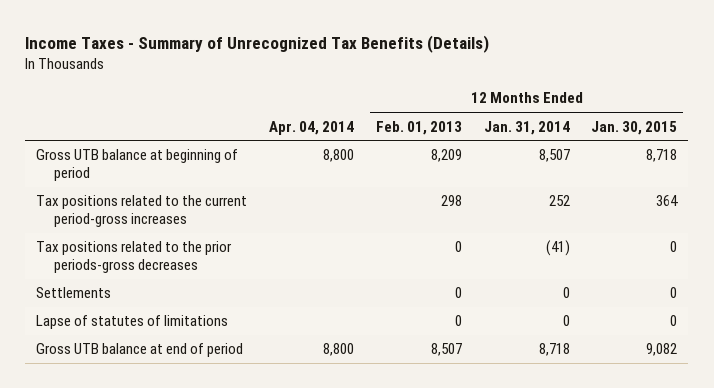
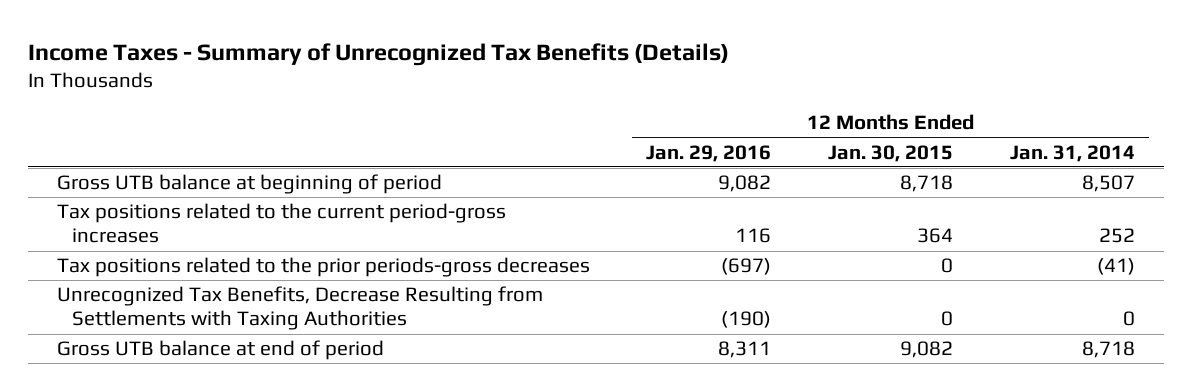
[269,120,355,135] Apr. 04, 2014 -> none
[375,120,462,135] Feb. 01, 2013 -> none
none -> [646,144,772,162] Jan. 29, 2016
[36,287,112,299] Settlements -> none
[36,315,229,330] Lapse of statutes of limitations -> none
none -> [56,286,543,331] Unrecognized Tax Benefits, Decrease Resulting from Settlements with Taxing Authorities

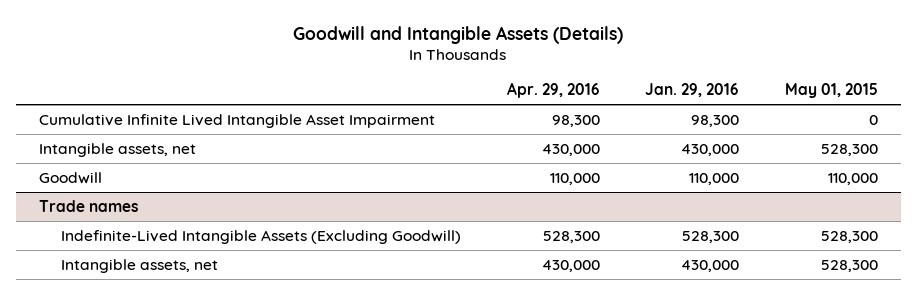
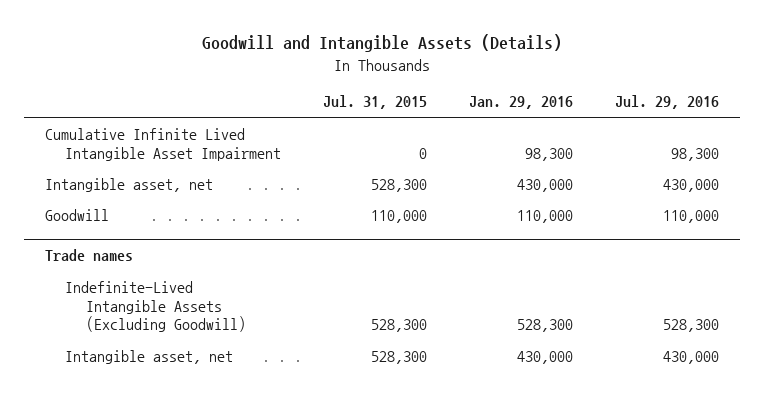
[506,82,600,99] Apr. 29, 2016 -> none
[784,83,878,99] May 01, 2015 -> none
none -> [323,95,428,110] Jul. 31, 2015
none -> [615,95,720,110] Jul. 29, 2016
[38,142,196,157] Intangible assets, net -> [44,177,213,192] Intangible asset, net
[60,258,218,273] Intangible assets, net -> [65,349,234,364] Intangible asset, net

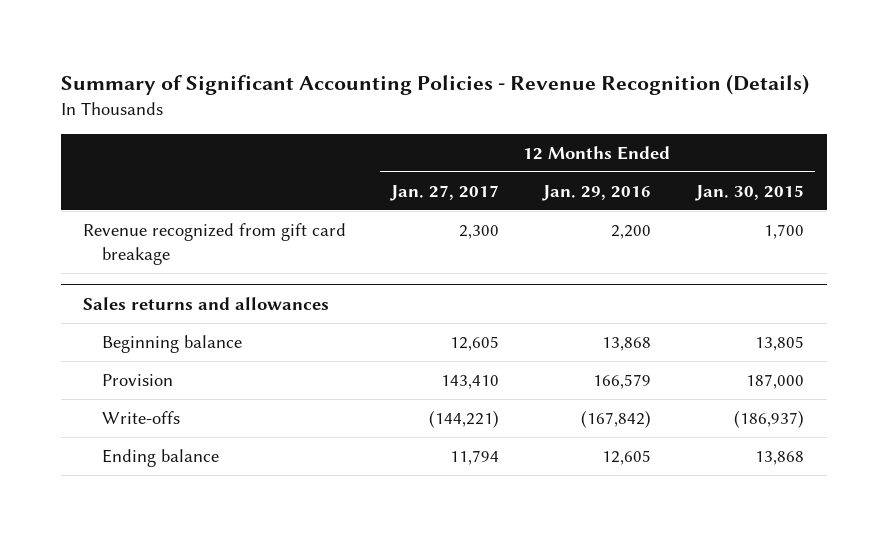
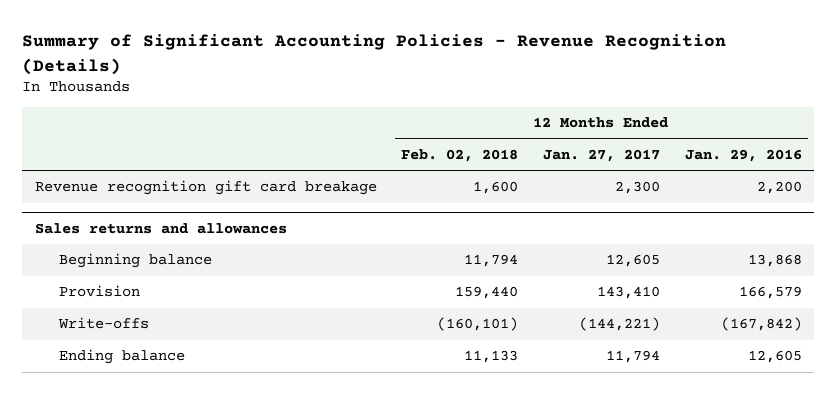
[695,184,805,201] Jan. 30, 2015 -> none
none -> [401,149,519,163] Feb. 02, 2018
[82,223,346,265] Revenue recognized from gift card breakage -> [34,180,377,196] Revenue recognition gift card breakage

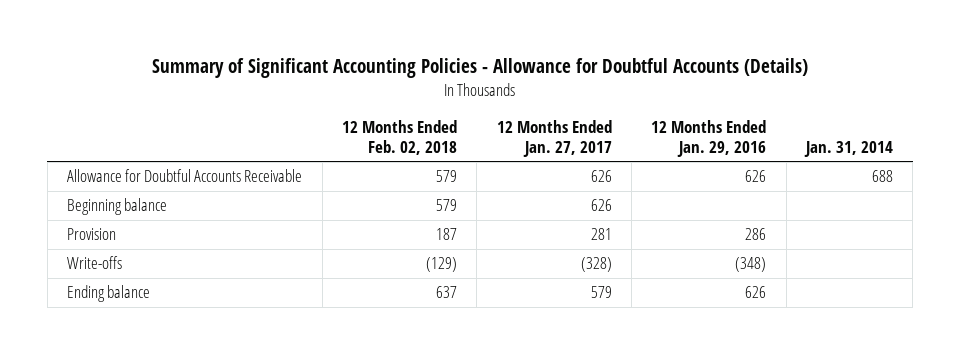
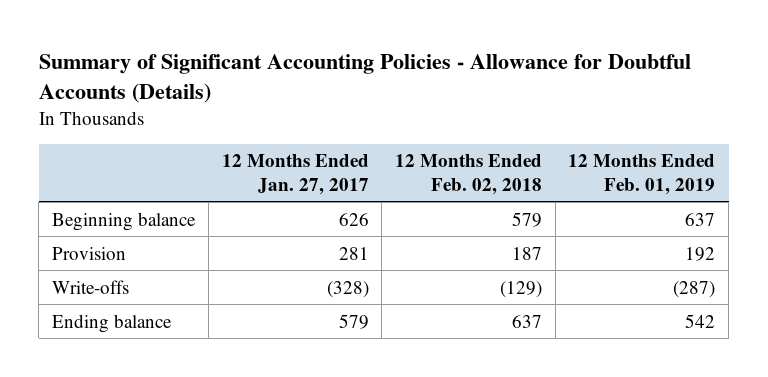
[651,119,767,157] 12 Months Ended Jan. 29, 2016 -> none
[804,140,894,157] Jan. 31, 2014 -> none
none -> [568,154,716,195] 12 Months Ended Feb. 01, 2019
[67,169,303,183] Allowance for Doubtful Accounts Receivable -> none

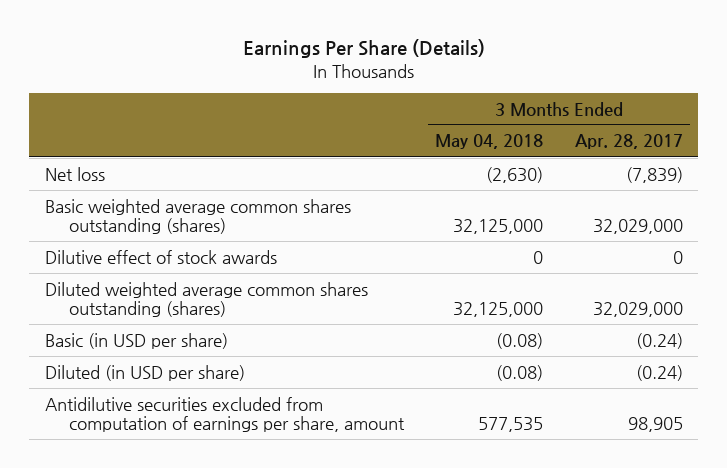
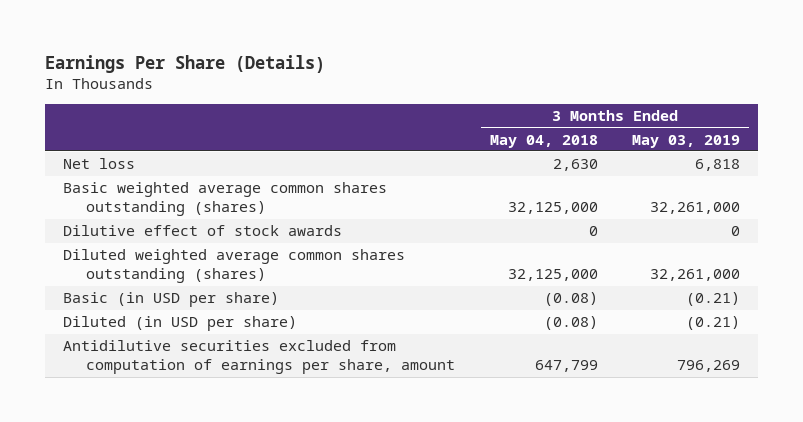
[574,134,683,150] Apr. 28, 2017 -> none
none -> [632,134,741,148] May 03, 2019
[486,166,544,183] (2,630) -> [552,159,598,172] 2,630
[478,416,544,432] 577,535 -> [534,360,598,373] 647,799

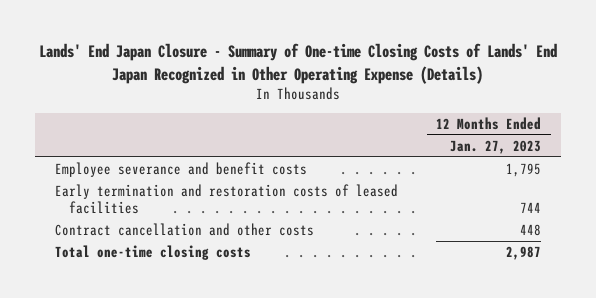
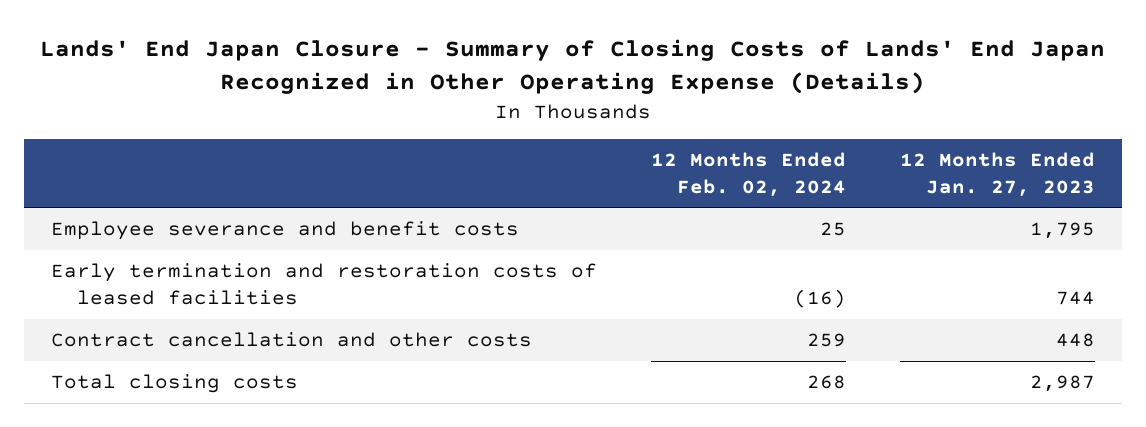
[38,43,557,84] Lands' End Japan Closure - Summary of One-time Closing Costs of Lands' End Japan Recognized in Other Operating Expense (Details) -> [39,39,1105,95] Lands' End Japan Closure - Summary of Closing Costs of Lands' End Japan Recognized in Other Operating Expense (Details)
none -> [650,152,846,197] 12 Months Ended Feb. 02, 2024
[54,244,251,260] Total one-time closing costs -> [50,374,298,394] Total closing costs

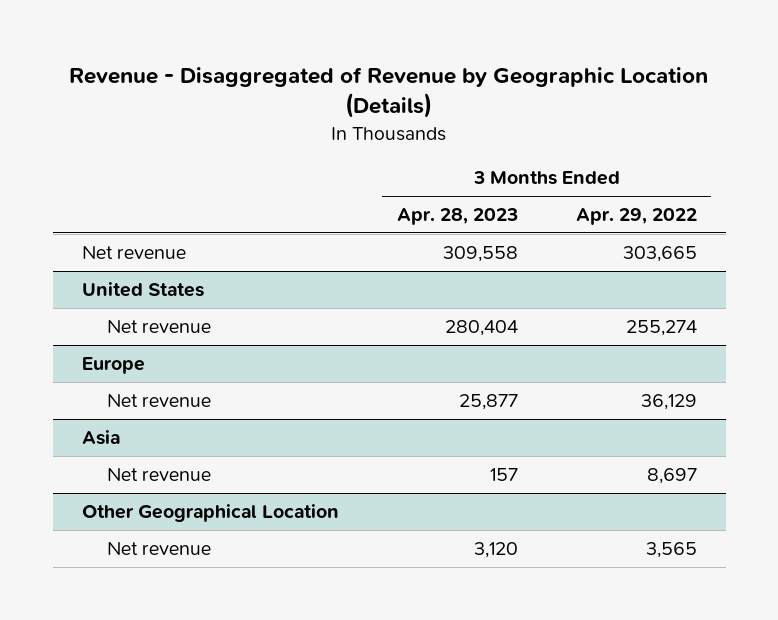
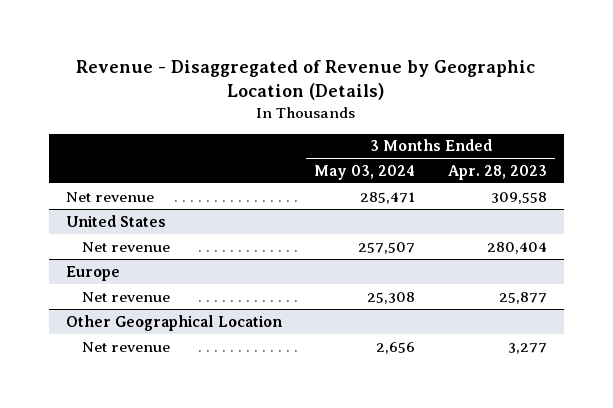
[575,207,697,225] Apr. 29, 2022 -> none
none -> [314,164,416,180] May 03, 2024
[81,429,120,445] Asia -> none
[106,467,211,481] Net revenue -> none
[473,541,518,558] 3,120 -> [508,342,548,354] 3,277

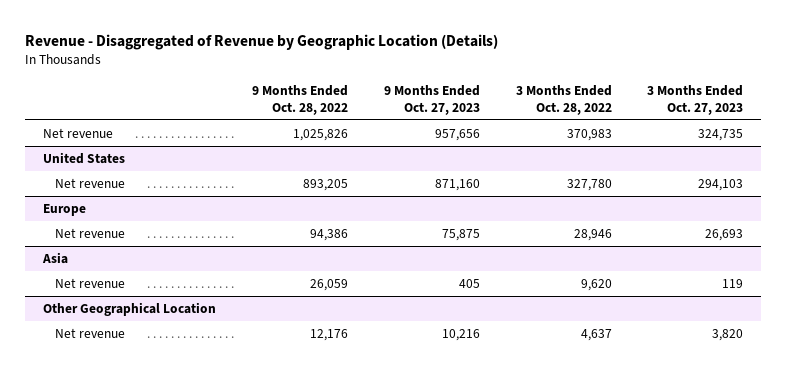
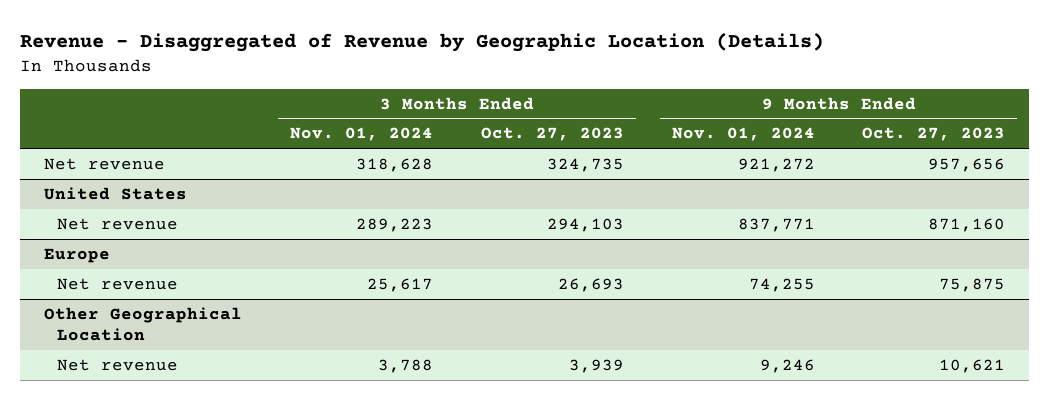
[251,84,348,115] 9 Months Ended Oct. 28, 2022 -> none
[515,84,612,115] 3 Months Ended Oct. 28, 2022 -> none
none -> [289,127,433,142] Nov. 01, 2024
none -> [671,127,815,142] Nov. 01, 2024
[42,251,69,264] Asia -> none
[54,277,125,288] Net revenue -> none
[441,328,480,341] 10,216 -> [939,358,1006,373] 10,621
[712,328,744,341] 3,820 -> [568,358,624,373] 3,939

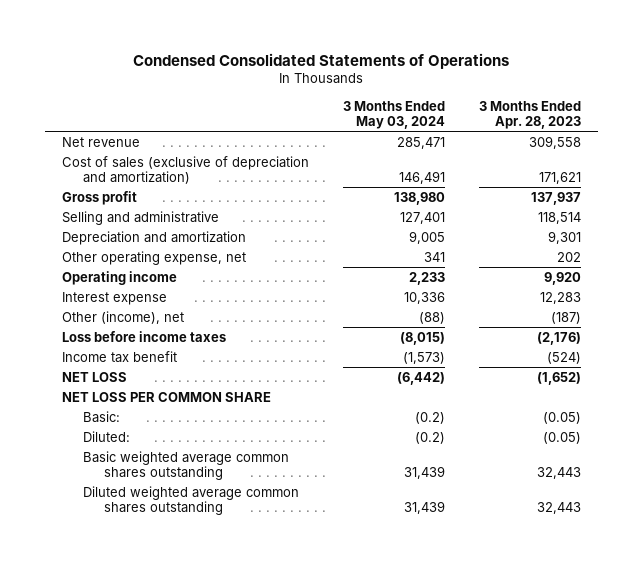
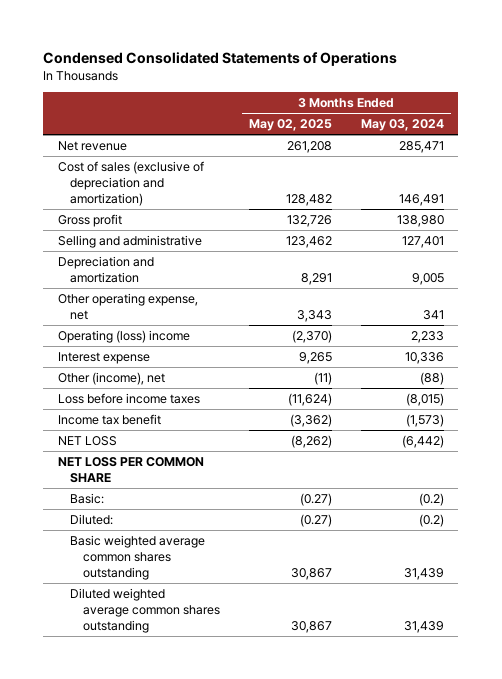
[478,100,581,130] 3 Months Ended Apr. 28, 2023 -> none
none -> [248,119,332,132] May 02, 2025
[62,270,178,285] Operating income -> [57,329,190,343] Operating (loss) income

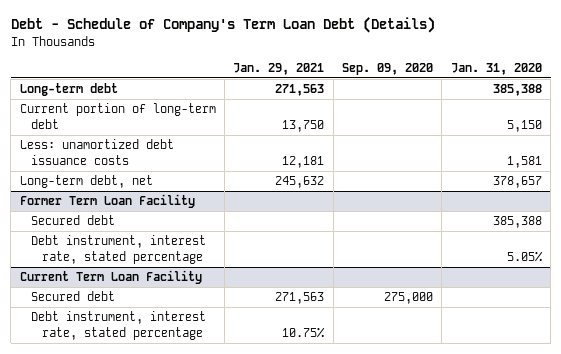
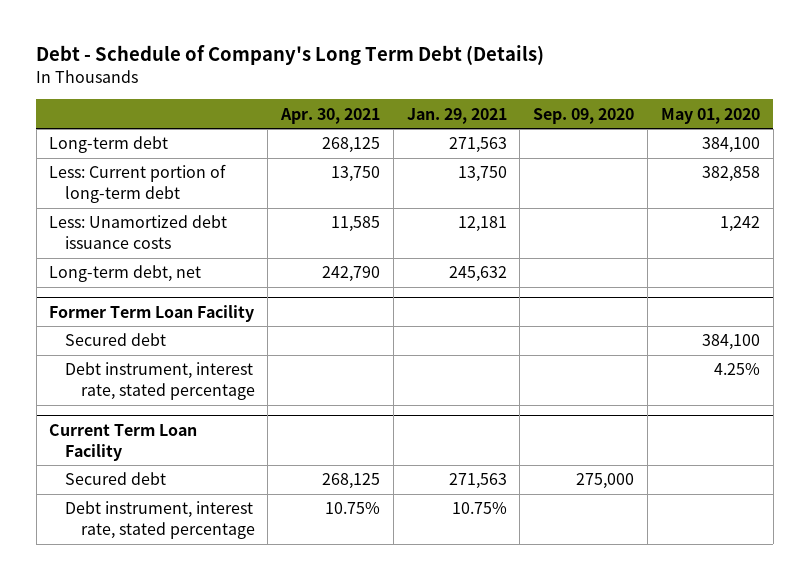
[10,17,435,34] Debt - Schedule of Company's Term Loan Debt (Details) -> [36,45,545,66] Debt - Schedule of Company's Long Term Debt (Details)
[450,63,542,76] Jan. 31, 2020 -> none
none -> [280,107,381,124] Apr. 30, 2021
none -> [660,107,760,124] May 01, 2020
[19,103,216,129] Current portion of long-term debt -> [49,164,227,204] Less: Current portion of long-term debt
[19,139,174,165] Less: unamortized debt issuance costs -> [49,215,228,250] Less: Unamortized debt issuance costs

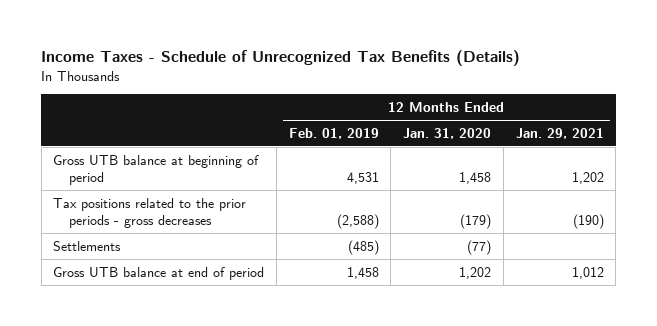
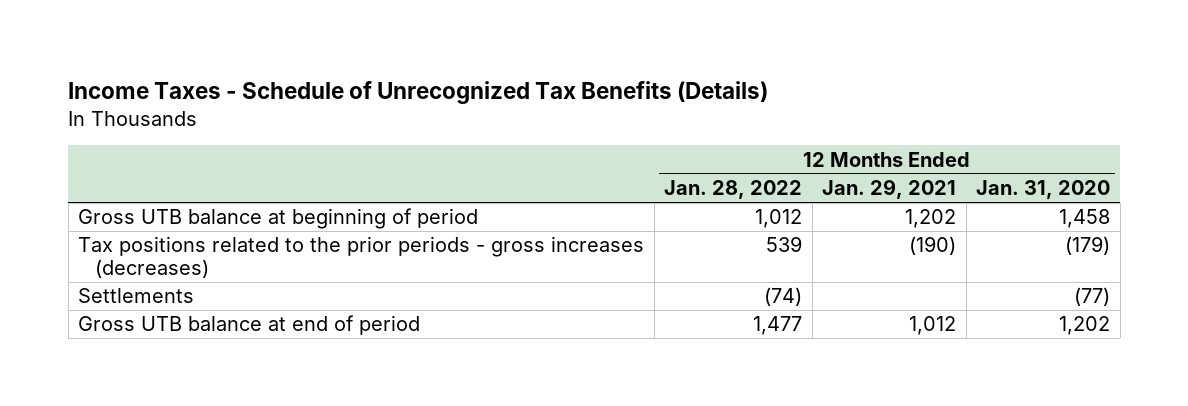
[288,127,379,139] Feb. 01, 2019 -> none
none -> [664,180,803,200] Jan. 28, 2022
[53,197,247,228] Tax positions related to the prior periods - gross decreases -> [78,236,645,279] Tax positions related to the prior periods - gross increases (decreases)

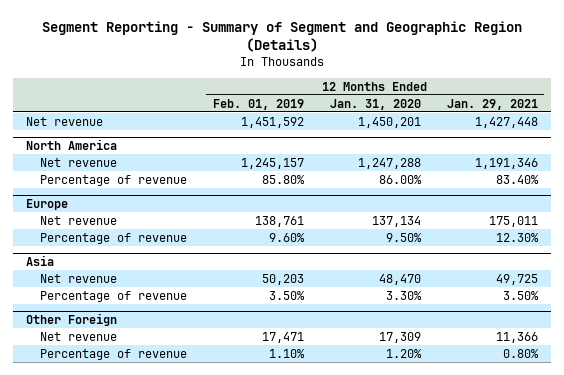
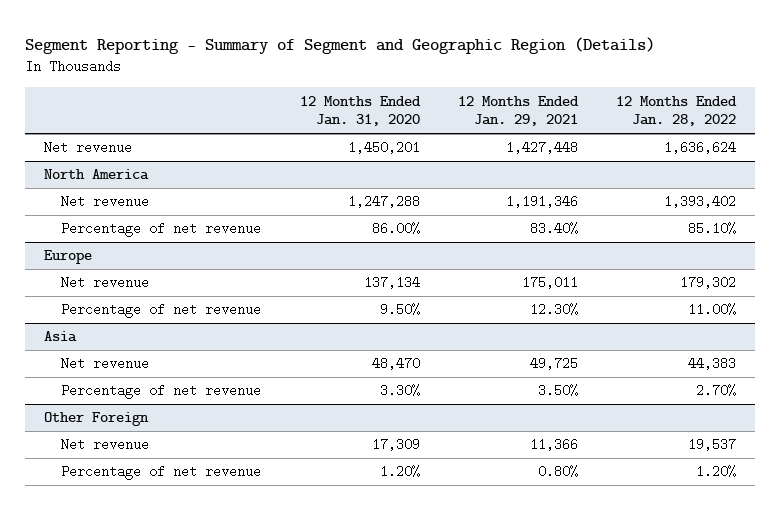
[212,98,304,110] Feb. 01, 2019 -> none
none -> [616,95,738,127] 12 Months Ended Jan. 28, 2022
[39,174,187,186] Percentage of revenue -> [61,222,262,238] Percentage of net revenue
[39,232,187,244] Percentage of revenue -> [61,303,262,319] Percentage of net revenue
[39,290,187,302] Percentage of revenue -> [61,384,262,400] Percentage of net revenue
[39,348,187,360] Percentage of revenue -> [61,465,262,481] Percentage of net revenue

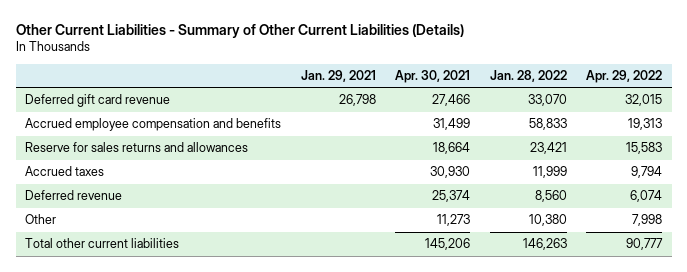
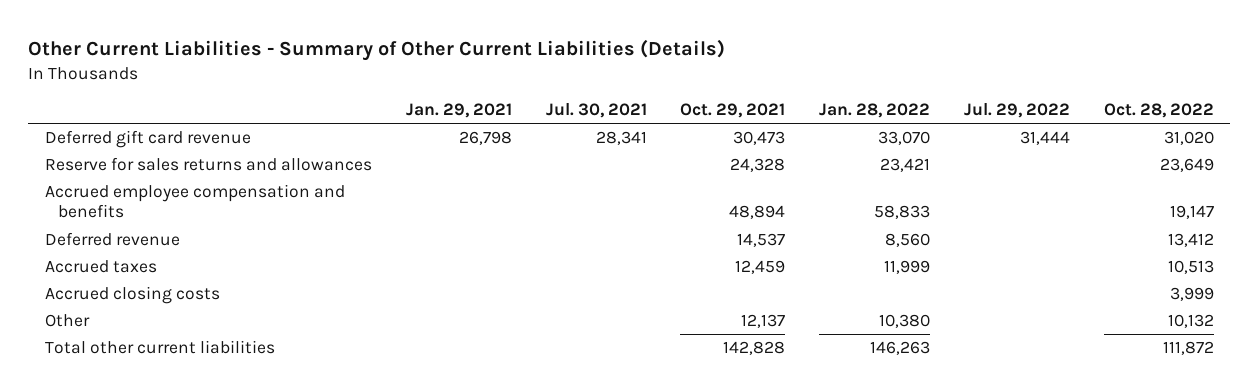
[395,70,471,84] Apr. 30, 2021 -> none
[585,70,662,84] Apr. 29, 2022 -> none
none -> [545,103,647,119] Jul. 30, 2021
none -> [680,103,786,119] Oct. 29, 2021
none -> [963,103,1070,119] Jul. 29, 2022
none -> [1103,103,1214,119] Oct. 28, 2022
[25,118,282,132] Accrued employee compensation and benefits -> [45,184,346,219] Accrued employee compensation and benefits
[25,166,105,177] Accrued taxes -> [45,260,158,274] Accrued taxes
none -> [45,286,221,305] Accrued closing costs

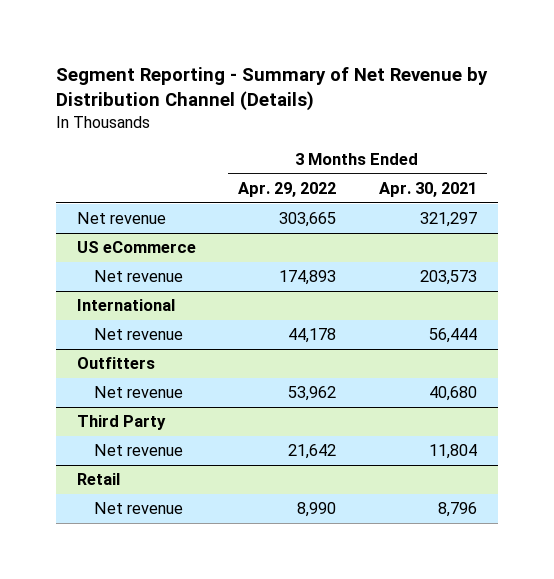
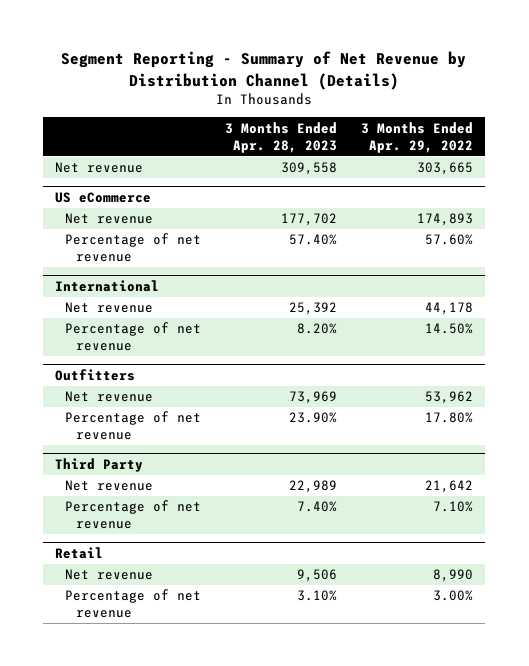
[378,181,477,197] Apr. 30, 2021 -> none
none -> [225,121,338,153] 3 Months Ended Apr. 28, 2023
none -> [65,233,202,263] Percentage of net revenue
none -> [65,322,202,352] Percentage of net revenue
none -> [65,411,202,441] Percentage of net revenue
none -> [65,500,202,530] Percentage of net revenue
none -> [65,589,202,619] Percentage of net revenue

